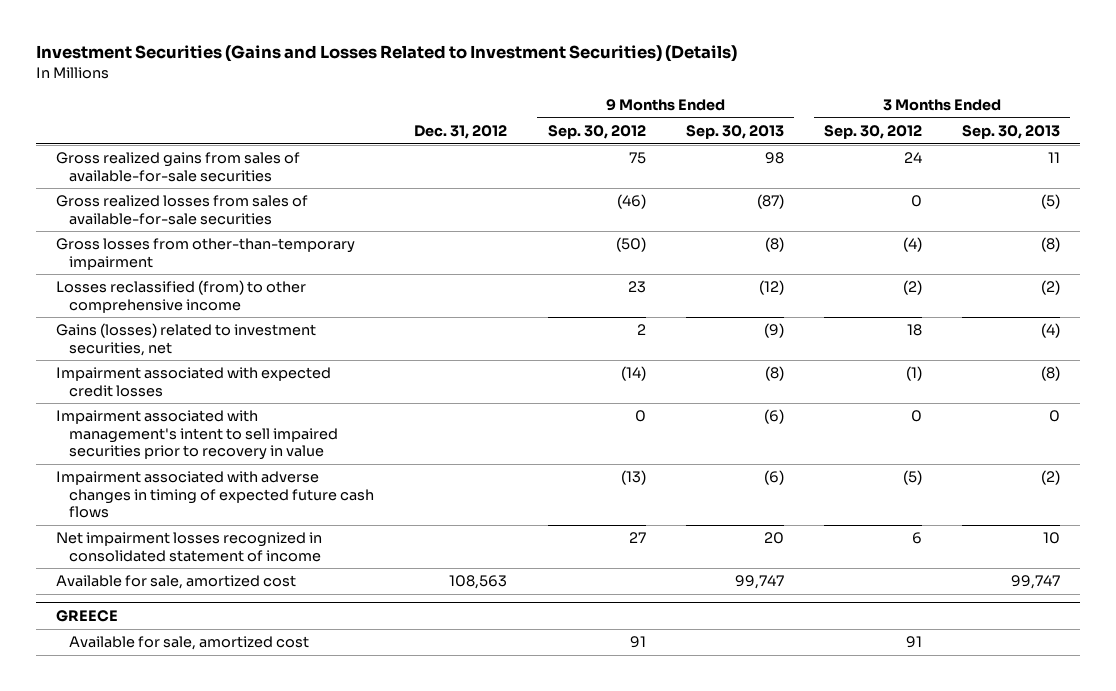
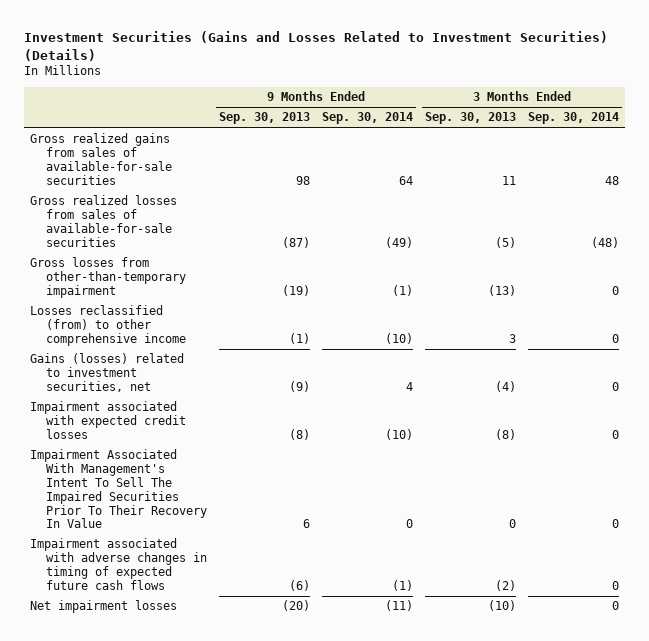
[414,124,508,139] Dec. 31, 2012 -> none
[547,124,646,139] Sep. 30, 2012 -> none
[823,124,922,139] Sep. 30, 2012 -> none
none -> [322,112,414,125] Sep. 30, 2014
none -> [527,112,619,125] Sep. 30, 2014
[764,237,784,253] (8) -> [282,285,311,297] (19)
[1040,237,1060,253] (8) -> [487,285,516,297] (13)
[758,280,784,296] (12) -> [289,333,311,345] (1)
[1040,280,1060,296] (2) -> [508,334,516,344] 3
[56,410,339,461] Impairment associated with management's intent to sell impaired securities prior to recovery in value -> [30,449,208,529] Impairment Associated With Management's Intent To Sell The Impaired Securities Prior To Their Recovery In Value
[763,409,784,425] (6) -> [303,519,311,529] 6
[56,575,297,590] Available for sale, amortized cost -> none
[56,609,119,622] GREECE -> none
[69,636,310,651] Available for sale, amortized cost -> none
[56,532,323,562] Net impairment losses recognized in consolidated statement of income -> [30,600,178,614] Net impairment losses
[763,532,784,545] 20 -> [282,600,311,612] (20)
[1042,532,1060,545] 10 -> [487,600,516,612] (10)

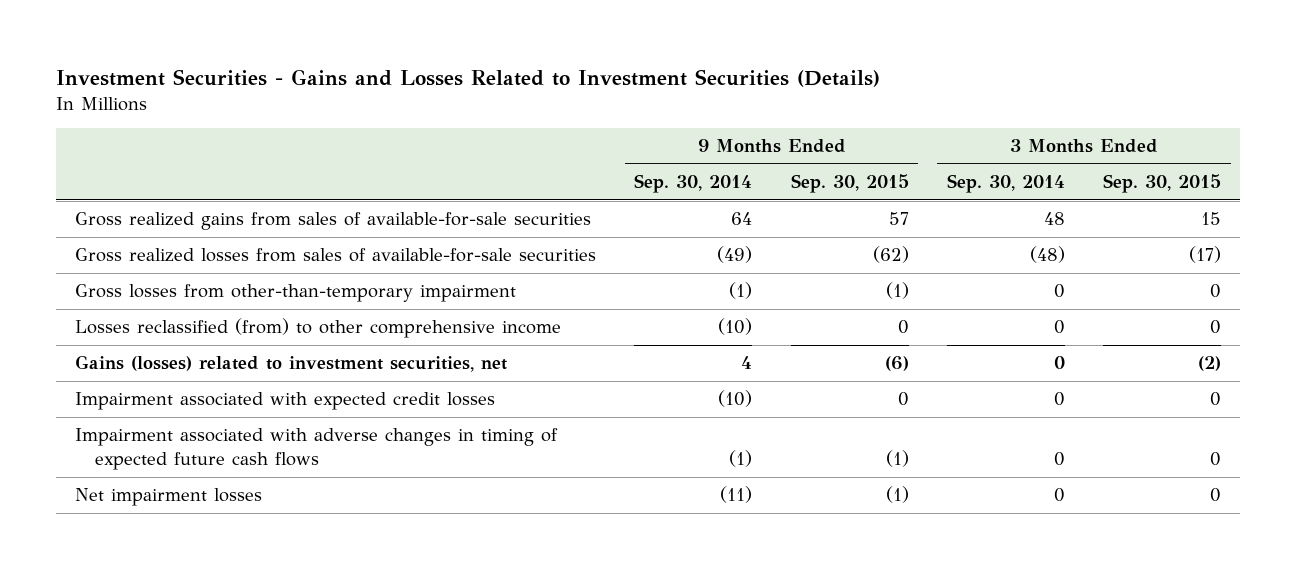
[24,30,609,61] Investment Securities (Gains and Losses Related to Investment Securities) (Details) -> [56,68,881,87] Investment Securities - Gains and Losses Related to Investment Securities (Details)
[219,112,311,125] Sep. 30, 2013 -> none
[424,112,516,125] Sep. 30, 2013 -> none
none -> [790,174,909,194] Sep. 30, 2015
none -> [1102,174,1221,194] Sep. 30, 2015
[30,449,208,529] Impairment Associated With Management's Intent To Sell The Impaired Securities Prior To Their Recovery In Value -> none

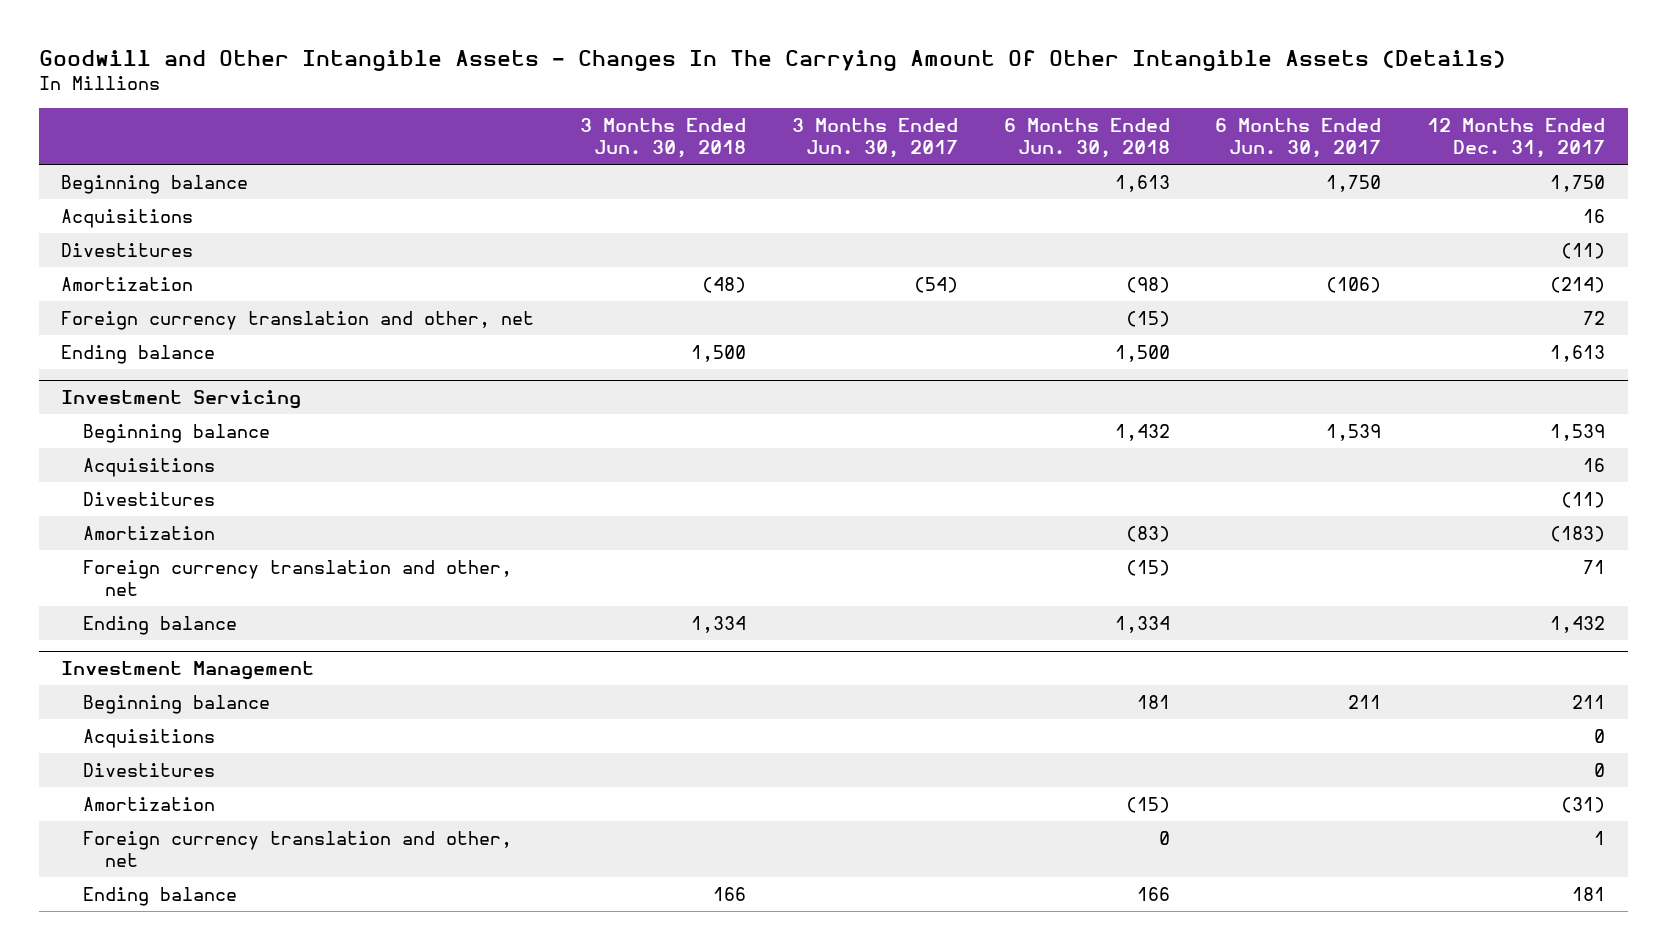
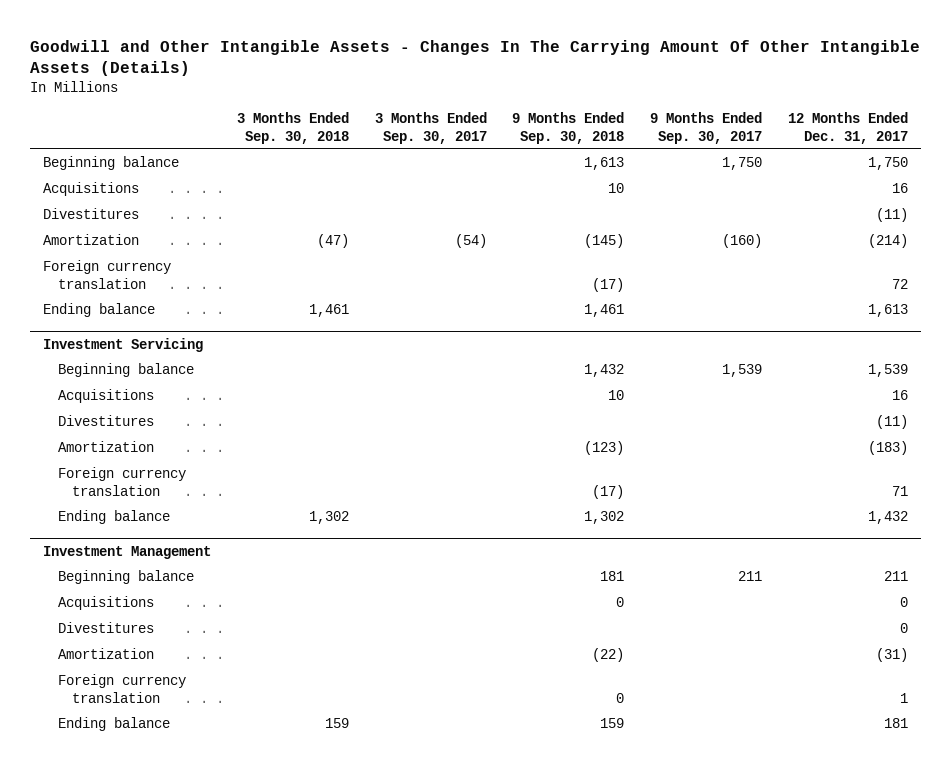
[580,117,747,158] 3 Months Ended Jun. 30, 2018 -> none
[791,117,958,158] 3 Months Ended Jun. 30, 2017 -> none
[1003,117,1170,158] 6 Months Ended Jun. 30, 2018 -> none
[1215,117,1382,158] 6 Months Ended Jun. 30, 2017 -> none
none -> [237,112,350,144] 3 Months Ended Sep. 30, 2018
none -> [374,112,487,144] 3 Months Ended Sep. 30, 2017
none -> [512,112,625,144] 9 Months Ended Sep. 30, 2018
none -> [650,112,763,144] 9 Months Ended Sep. 30, 2017
[61,310,535,330] Foreign currency translation and other, net -> [43,260,172,289] Foreign currency translation
[83,559,513,596] Foreign currency translation and other, net -> [57,467,186,496] Foreign currency translation
[83,830,513,867] Foreign currency translation and other, net -> [57,674,186,703] Foreign currency translation

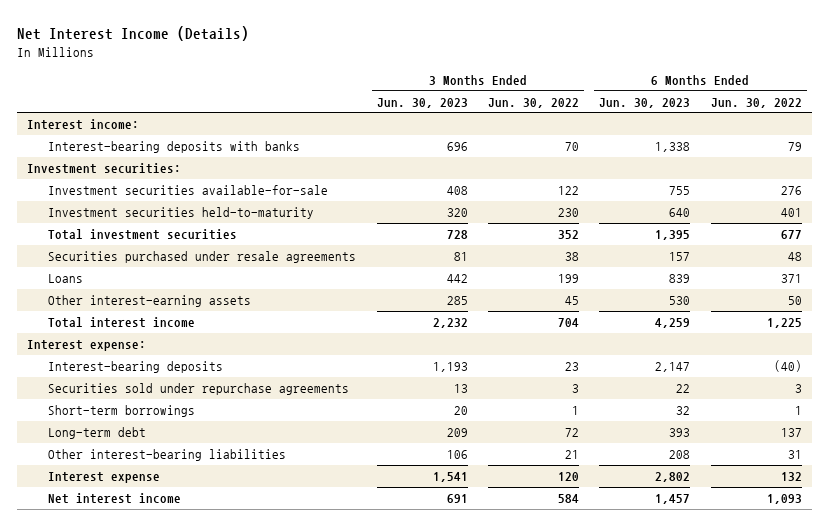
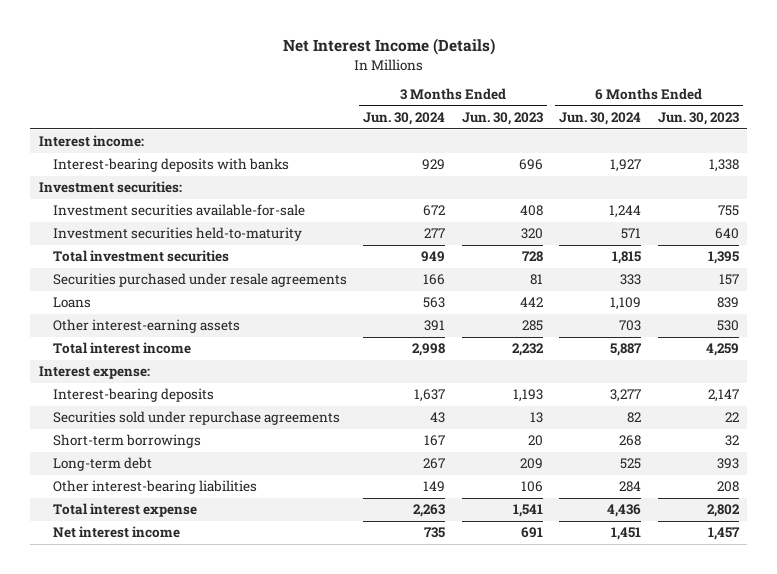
[487,97,579,108] Jun. 30, 2022 -> none
[710,97,802,108] Jun. 30, 2022 -> none
none -> [363,112,446,126] Jun. 30, 2024
none -> [559,112,642,126] Jun. 30, 2024
[48,472,161,484] Interest expense -> [52,503,197,518] Total interest expense

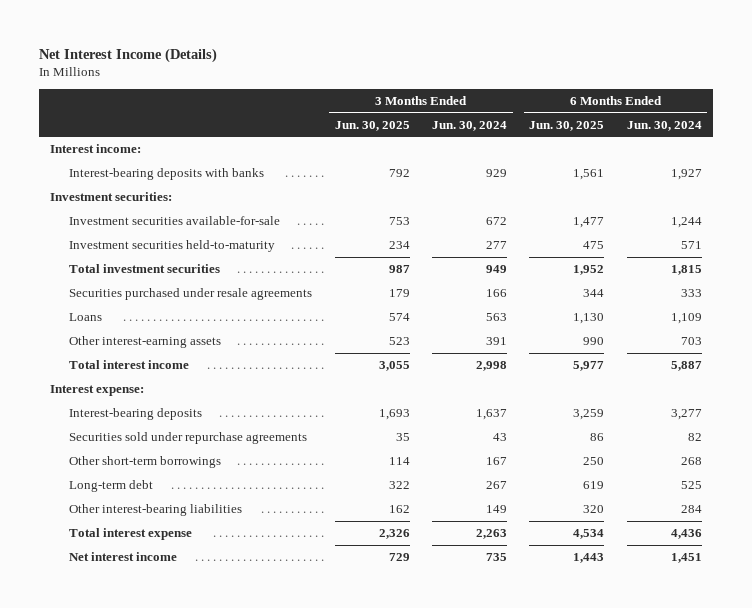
[461,112,543,126] Jun. 30, 2023 -> none
[657,112,739,126] Jun. 30, 2023 -> none
none -> [334,120,410,131] Jun. 30, 2025
none -> [529,120,605,131] Jun. 30, 2025
[52,434,201,449] Short-term borrowings -> [69,455,222,468] Other short-term borrowings

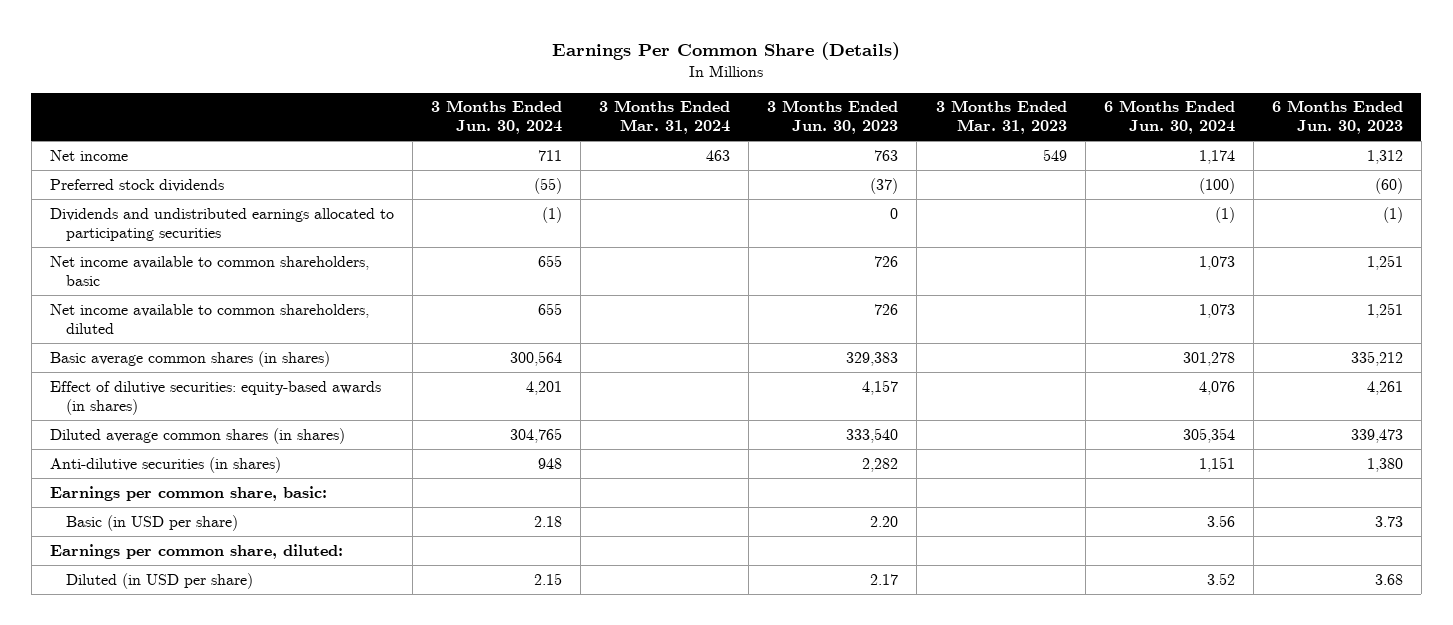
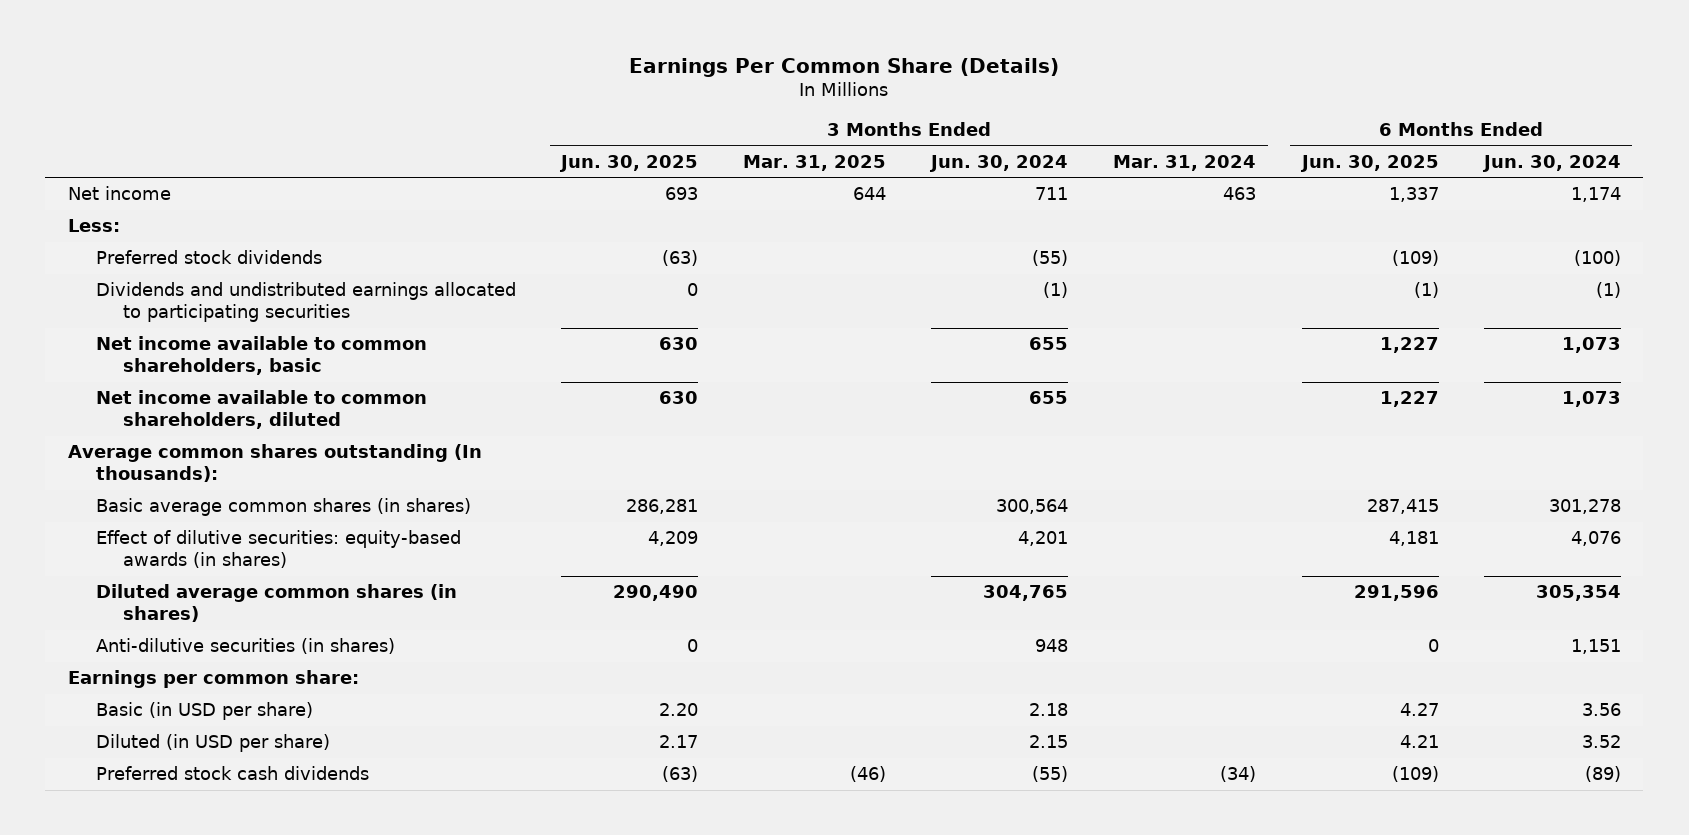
[767,100,899,135] 3 Months Ended Jun. 30, 2023 -> none
[935,100,1067,135] 3 Months Ended Mar. 31, 2023 -> none
[1271,100,1403,135] 6 Months Ended Jun. 30, 2023 -> none
none -> [558,154,698,172] Jun. 30, 2025
none -> [743,154,887,171] Mar. 31, 2025
none -> [1299,154,1439,172] Jun. 30, 2025
none -> [68,219,121,233] Less:
none -> [68,444,483,483] Average common shares outstanding (In thousands):
[49,485,327,501] Earnings per common share, basic: -> [68,670,360,689] Earnings per common share:
[49,543,343,559] Earnings per common share, diluted: -> none
none -> [95,766,369,781] Preferred stock cash dividends

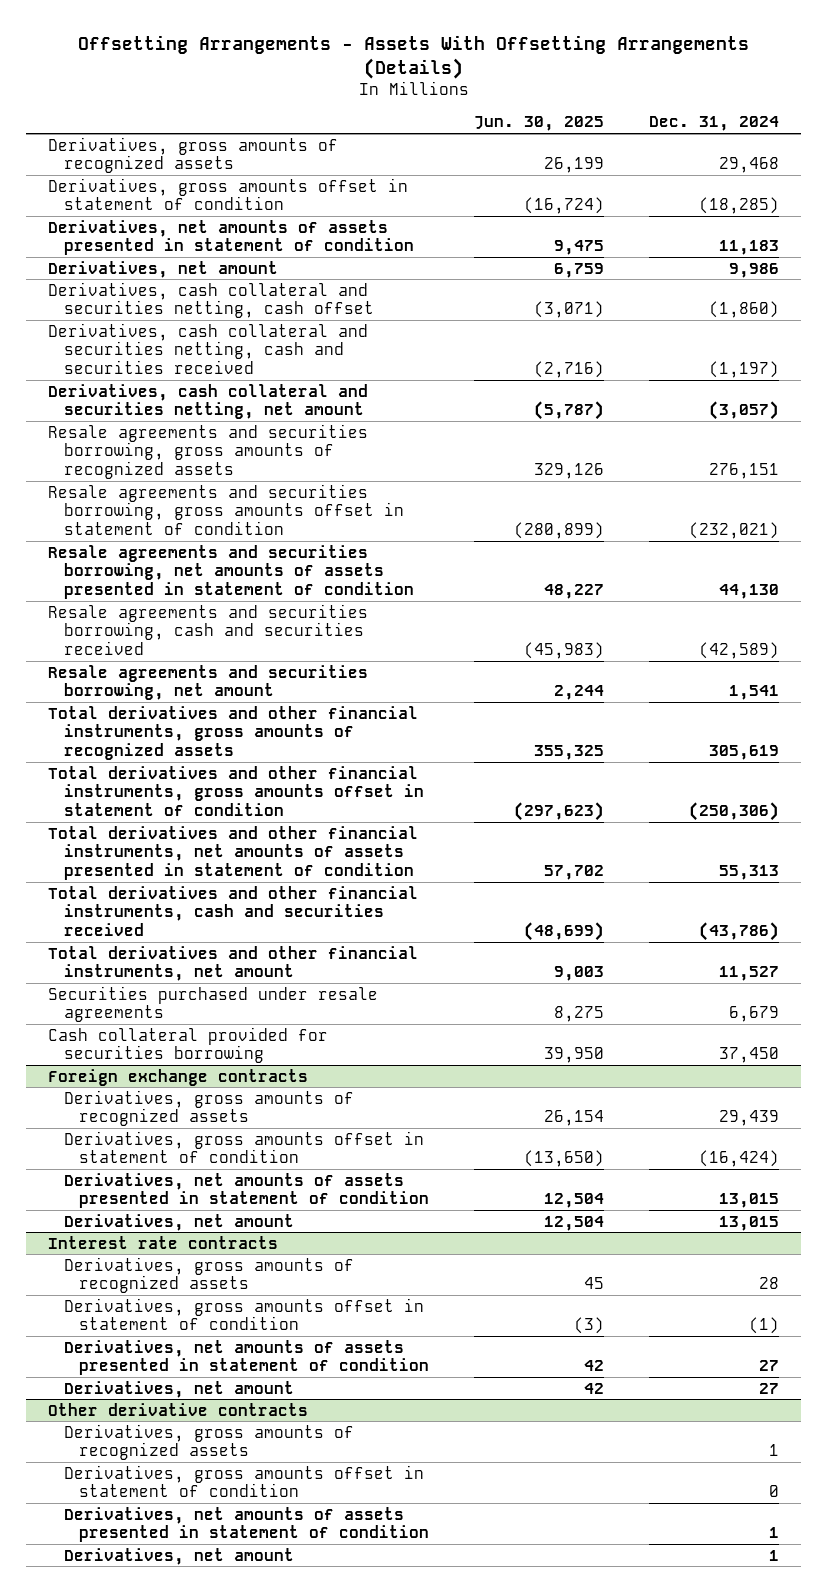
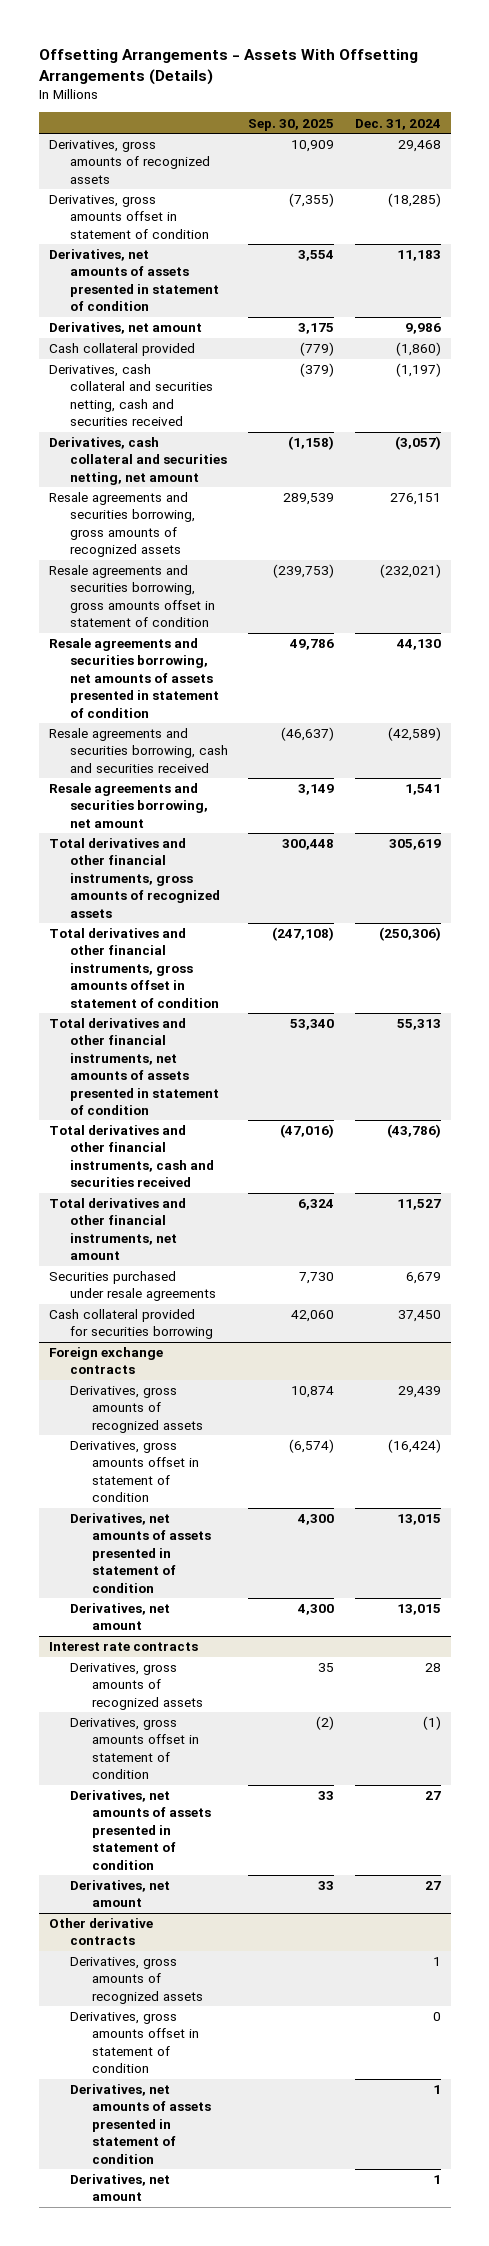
[474,116,605,132] Jun. 30, 2025 -> none
none -> [248,118,335,131] Sep. 30, 2025
[48,281,374,319] Derivatives, cash collateral and securities netting, cash offset -> [48,343,195,357] Cash collateral provided

